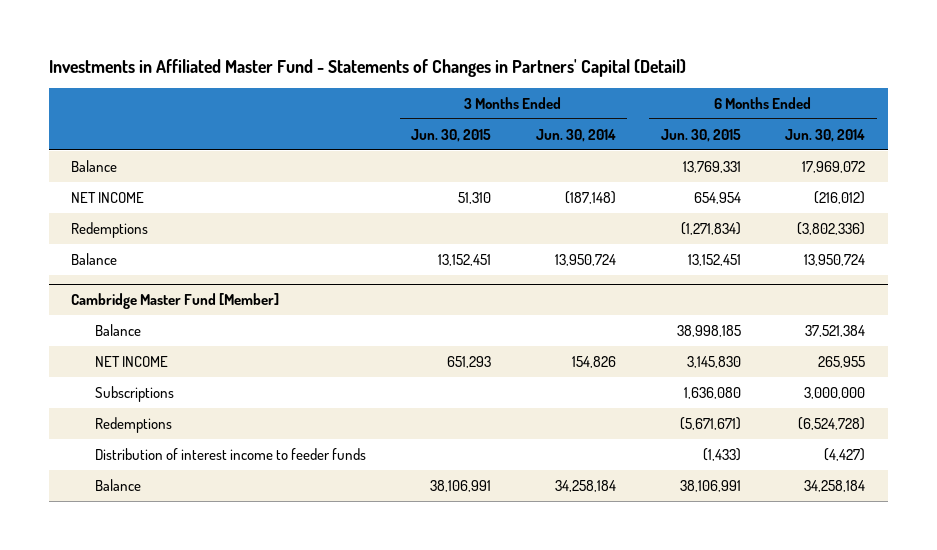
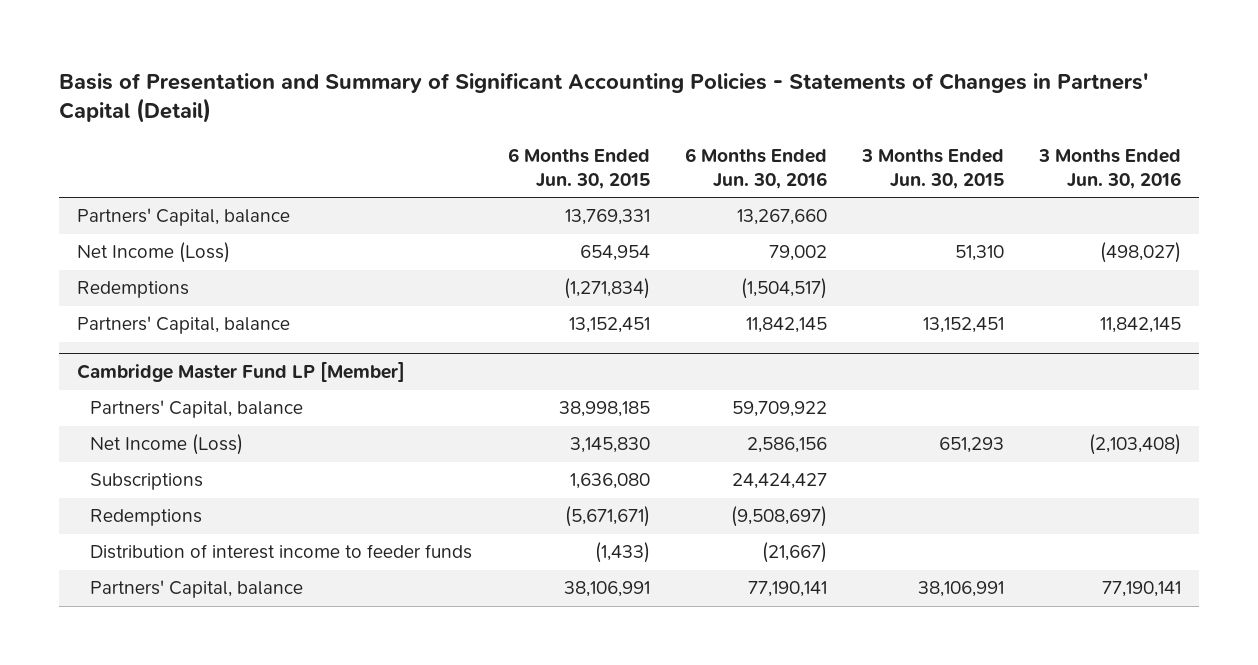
[49,58,687,77] Investments in Affiliated Master Fund - Statements of Changes in Partners' Capital (Detail) -> [59,72,1150,124] Basis of Presentation and Summary of Significant Accounting Policies - Statements of Changes in Partners' Capital (Detail)
[535,128,616,142] Jun. 30, 2014 -> none
[785,128,866,142] Jun. 30, 2014 -> none
none -> [684,147,827,189] 6 Months Ended Jun. 30, 2016
none -> [1038,148,1182,189] 3 Months Ended Jun. 30, 2016
[71,160,118,173] Balance -> [76,208,290,227] Partners' Capital, balance
[71,192,145,204] NET INCOME -> [76,242,230,264] Net Income (Loss)
[71,253,118,266] Balance -> [76,316,290,335] Partners' Capital, balance
[71,293,280,310] Cambridge Master Fund [Member] -> [76,362,405,383] Cambridge Master Fund LP [Member]
[95,324,142,337] Balance -> [90,400,304,419] Partners' Capital, balance
[95,356,169,368] NET INCOME -> [90,434,244,456] Net Income (Loss)
[95,479,142,492] Balance -> [90,580,304,599] Partners' Capital, balance

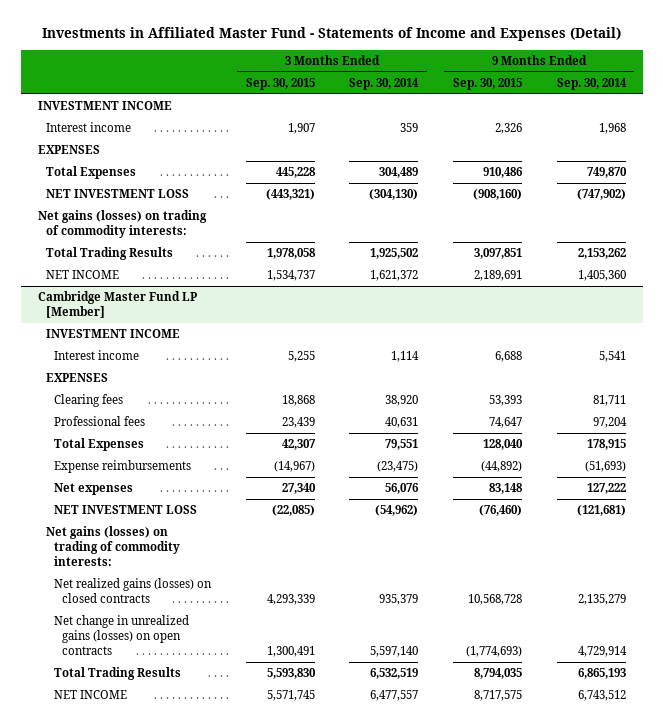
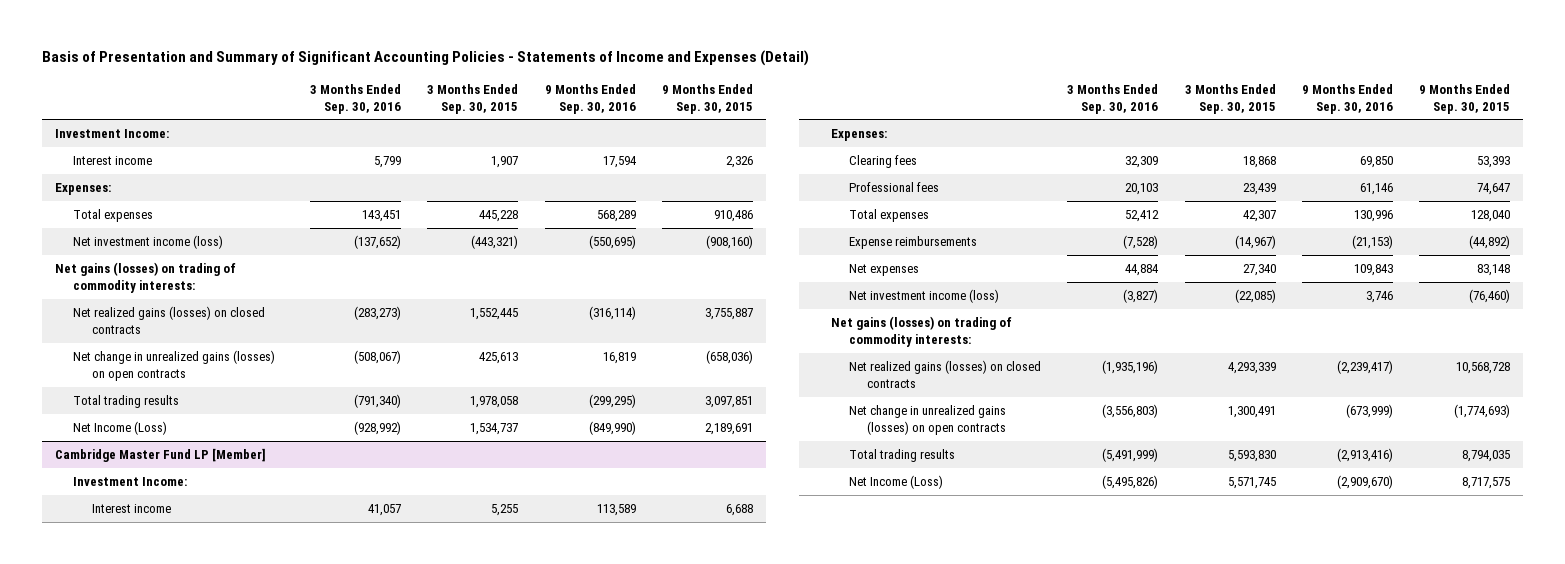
[41,27,621,42] Investments in Affiliated Master Fund - Statements of Income and Expenses (Detail) -> [41,50,809,67] Basis of Presentation and Summary of Significant Accounting Policies - Statements of Income and Expenses (Detail)
[349,78,420,91] Sep. 30, 2014 -> none
[556,78,627,91] Sep. 30, 2014 -> none
none -> [309,83,401,114] 3 Months Ended Sep. 30, 2016
none -> [544,83,636,114] 9 Months Ended Sep. 30, 2016
[37,101,172,111] INVESTMENT INCOME -> [54,129,169,139] Investment Income:
[37,145,100,155] EXPENSES -> [54,183,111,196] Expenses:
[46,166,137,180] Total Expenses -> [73,209,154,223] Total expenses
[46,189,190,199] NET INVESTMENT LOSS -> [73,235,224,250] Net investment income (loss)
none -> [73,306,266,335] Net realized gains (losses) on closed contracts
none -> [73,350,276,382] Net change in unrealized gains (losses) on open contracts
[46,247,174,261] Total Trading Results -> [73,395,180,409] Total trading results
[46,270,120,280] NET INCOME -> [73,421,168,436] Net Income (Loss)
[46,329,181,339] INVESTMENT INCOME -> [73,477,188,487] Investment Income:
[46,373,109,383] EXPENSES -> [830,129,887,142] Expenses:
[54,438,145,452] Total Expenses -> [849,209,930,223] Total expenses
[54,505,198,515] NET INVESTMENT LOSS -> [849,289,1000,304] Net investment income (loss)
[54,667,182,681] Total Trading Results -> [849,449,956,463] Total trading results
[54,690,128,700] NET INCOME -> [849,475,944,490] Net Income (Loss)

